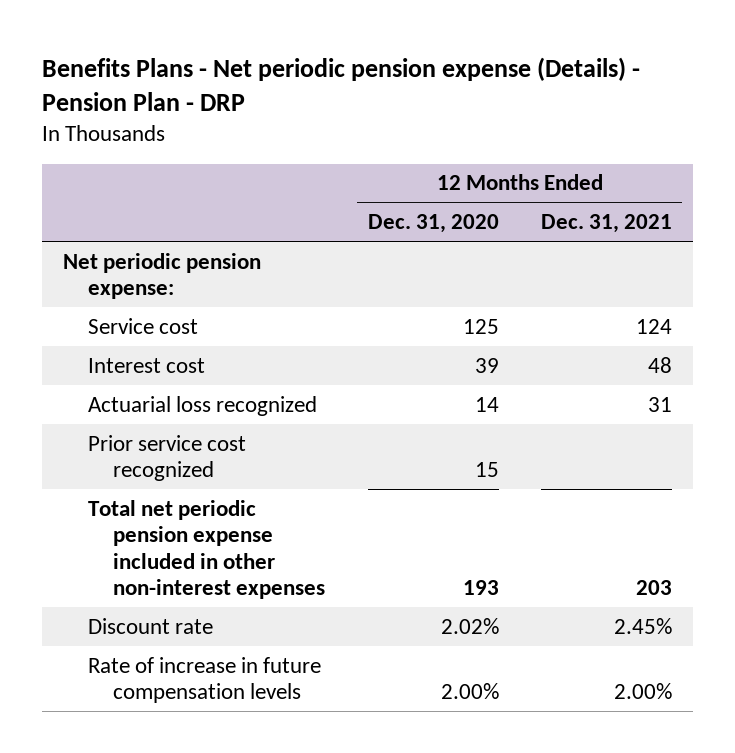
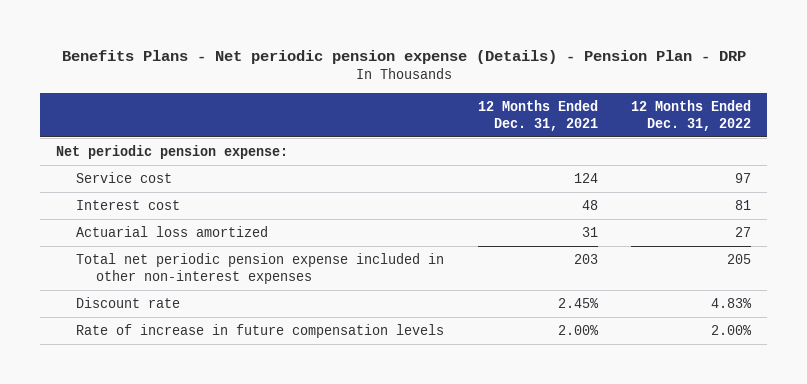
[367,214,499,234] Dec. 31, 2020 -> none
none -> [630,100,751,131] 12 Months Ended Dec. 31, 2022
[88,434,247,482] Prior service cost recognized -> none
[88,395,318,416] Actuarial loss recognized -> [76,225,269,237] Actuarial loss amortized

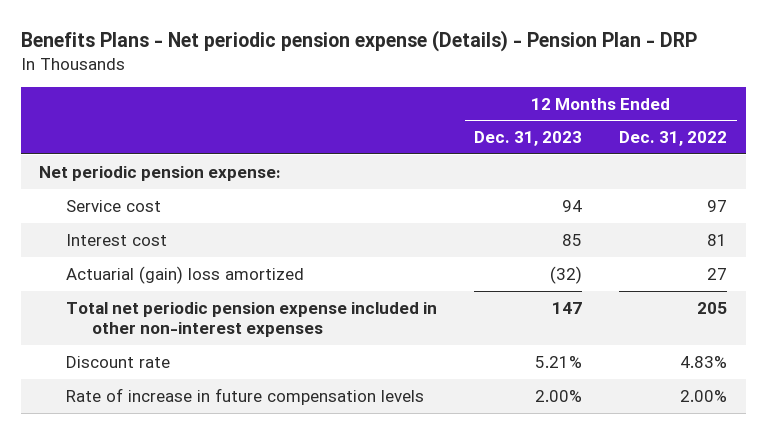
[477,100,598,131] 12 Months Ended Dec. 31, 2021 -> none
none -> [474,131,583,147] Dec. 31, 2023
[76,225,269,237] Actuarial loss amortized -> [65,265,304,284] Actuarial (gain) loss amortized

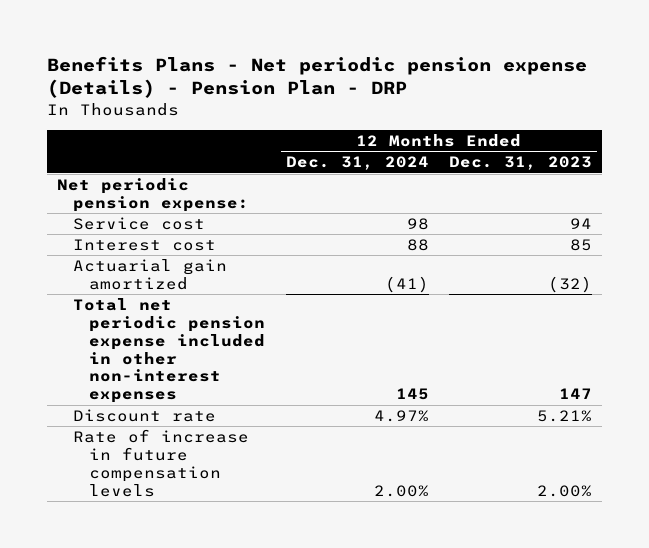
[619,131,728,147] Dec. 31, 2022 -> none
none -> [285,156,429,171] Dec. 31, 2024
[65,265,304,284] Actuarial (gain) loss amortized -> [73,259,228,290] Actuarial gain amortized

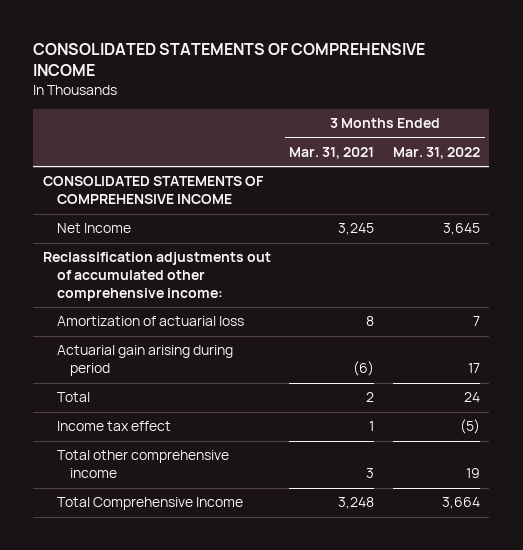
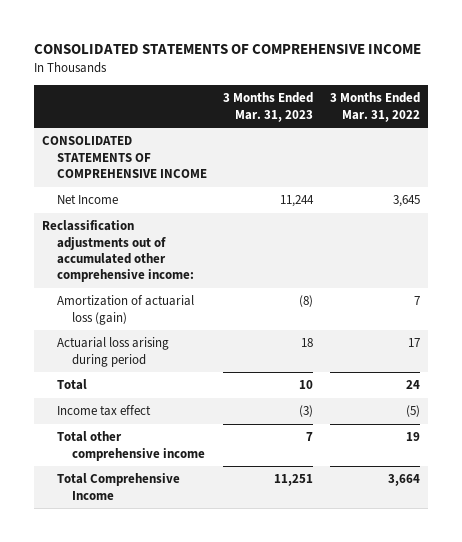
[289,146,375,159] Mar. 31, 2021 -> none
none -> [223,92,314,122] 3 Months Ended Mar. 31, 2023
[56,316,244,327] Amortization of actuarial loss -> [56,295,194,325] Amortization of actuarial loss (gain)
[56,345,233,377] Actuarial gain arising during period -> [56,337,169,367] Actuarial loss arising during period

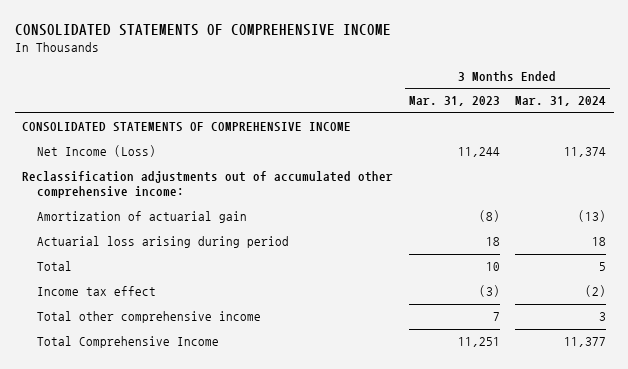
[329,92,420,122] 3 Months Ended Mar. 31, 2022 -> none
none -> [515,96,607,107] Mar. 31, 2024
[56,194,118,205] Net Income -> [37,145,157,158] Net Income (Loss)
[56,295,194,325] Amortization of actuarial loss (gain) -> [37,211,248,224] Amortization of actuarial gain

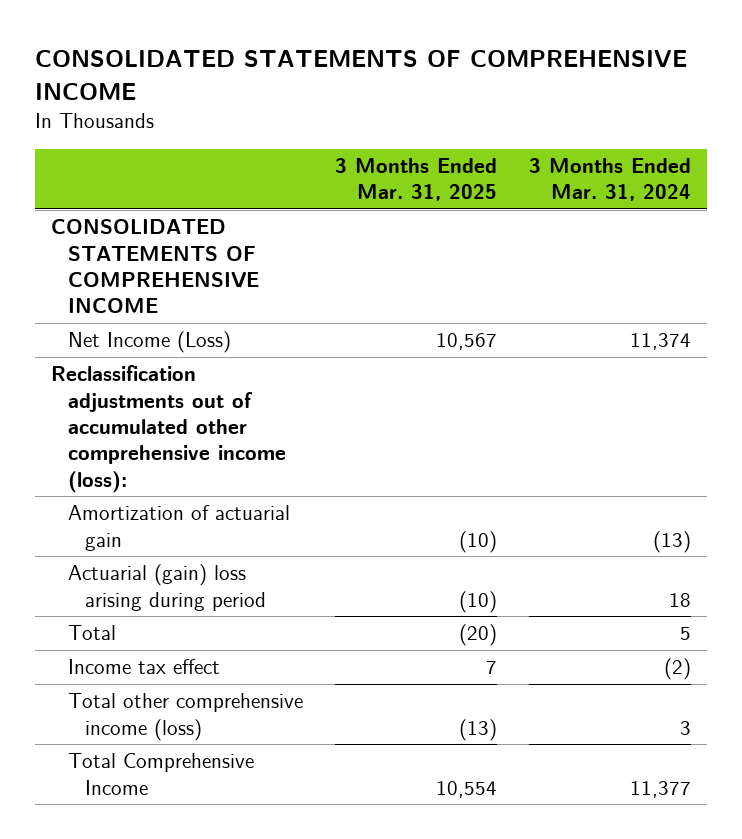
[408,96,500,107] Mar. 31, 2023 -> none
none -> [334,157,497,202] 3 Months Ended Mar. 31, 2025
[22,171,394,199] Reclassification adjustments out of accumulated other comprehensive income: -> [50,365,286,493] Reclassification adjustments out of accumulated other comprehensive income (loss):
[37,236,290,249] Actuarial loss arising during period -> [67,564,266,611] Actuarial (gain) loss arising during period
[37,311,262,324] Total other comprehensive income -> [67,693,303,741] Total other comprehensive income (loss)

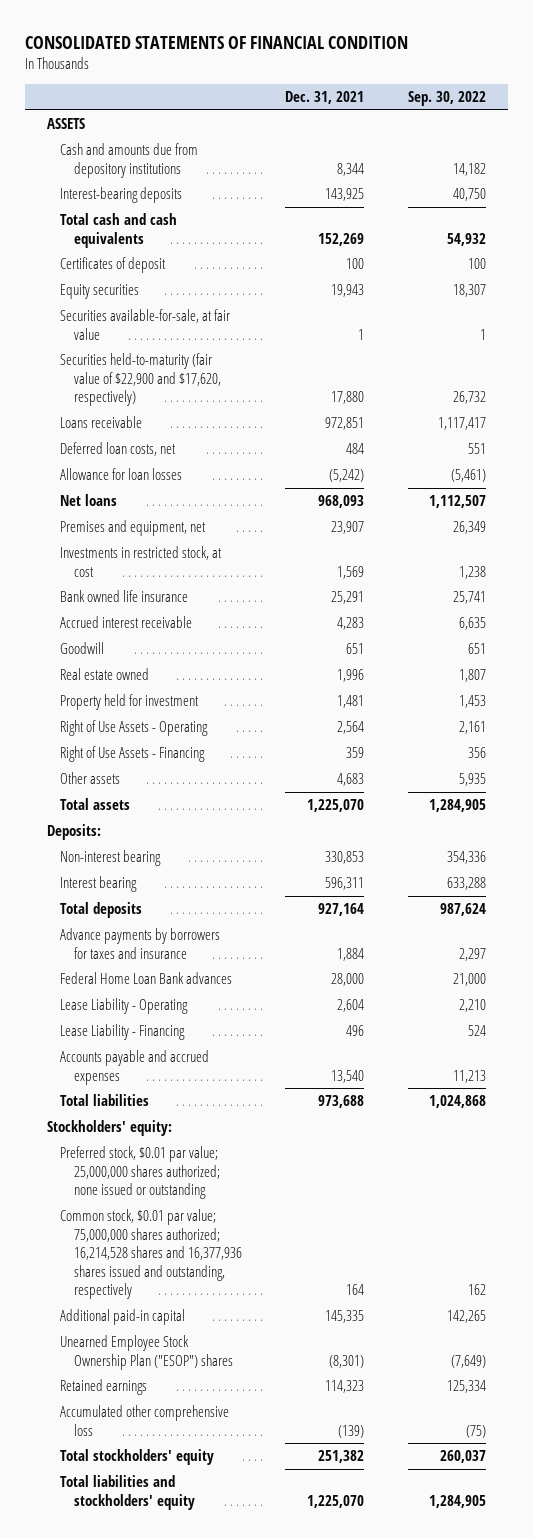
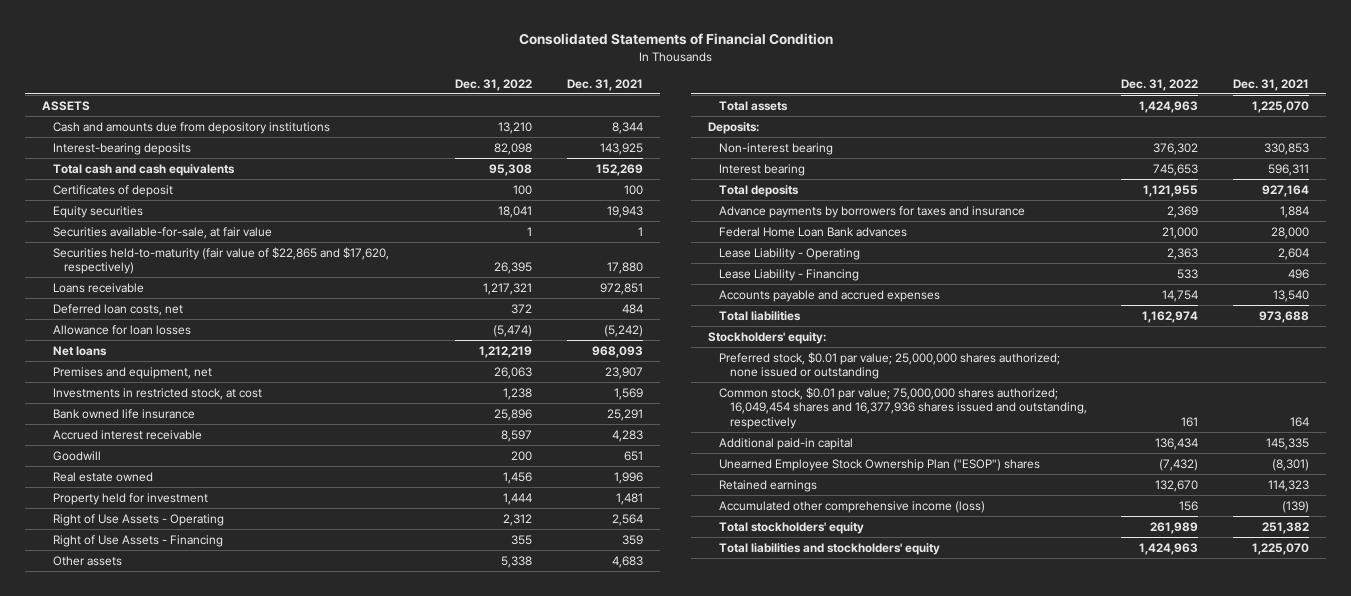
[25,35,409,49] CONSOLIDATED STATEMENTS OF FINANCIAL CONDITION -> [518,33,833,46] Consolidated Statements of Financial Condition
[407,91,486,107] Sep. 30, 2022 -> none
none -> [455,78,533,91] Dec. 31, 2022
[60,353,221,407] Securities held-to-maturity (fair value of $22,900 and $17,620, respectively) -> [53,246,390,275] Securities held-to-maturity (fair value of $22,865 and $17,620, respectively)
[60,1209,242,1300] Common stock, $0.01 par value; 75,000,000 shares authorized; 16,214,528 shares and 16,377,936 shares issued and outstanding, respectively -> [718,386,1087,429] Common stock, $0.01 par value; 75,000,000 shares authorized; 16,049,454 shares and 16,377,936 shares issued and outstanding, respectively
[60,1405,230,1436] Accumulated other comprehensive loss -> [718,500,985,513] Accumulated other comprehensive income (loss)

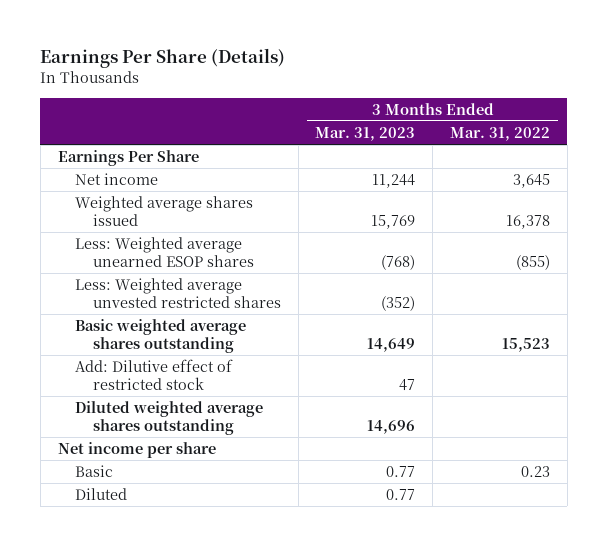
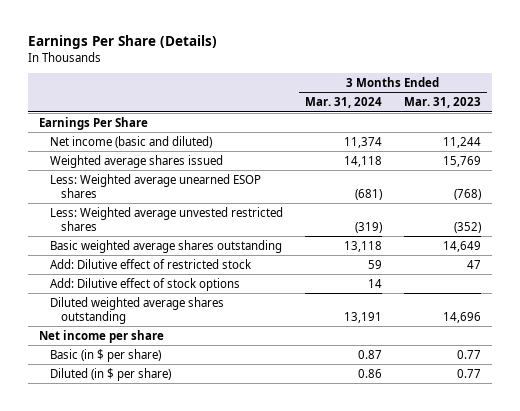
[449,126,550,141] Mar. 31, 2022 -> none
none -> [304,97,382,109] Mar. 31, 2024
[75,173,159,186] Net income -> [49,135,212,148] Net income (basic and diluted)
none -> [49,277,240,291] Add: Dilutive effect of stock options
[75,465,114,478] Basic -> [49,348,161,362] Basic (in $ per share)
[75,488,128,501] Diluted -> [49,367,171,381] Diluted (in $ per share)

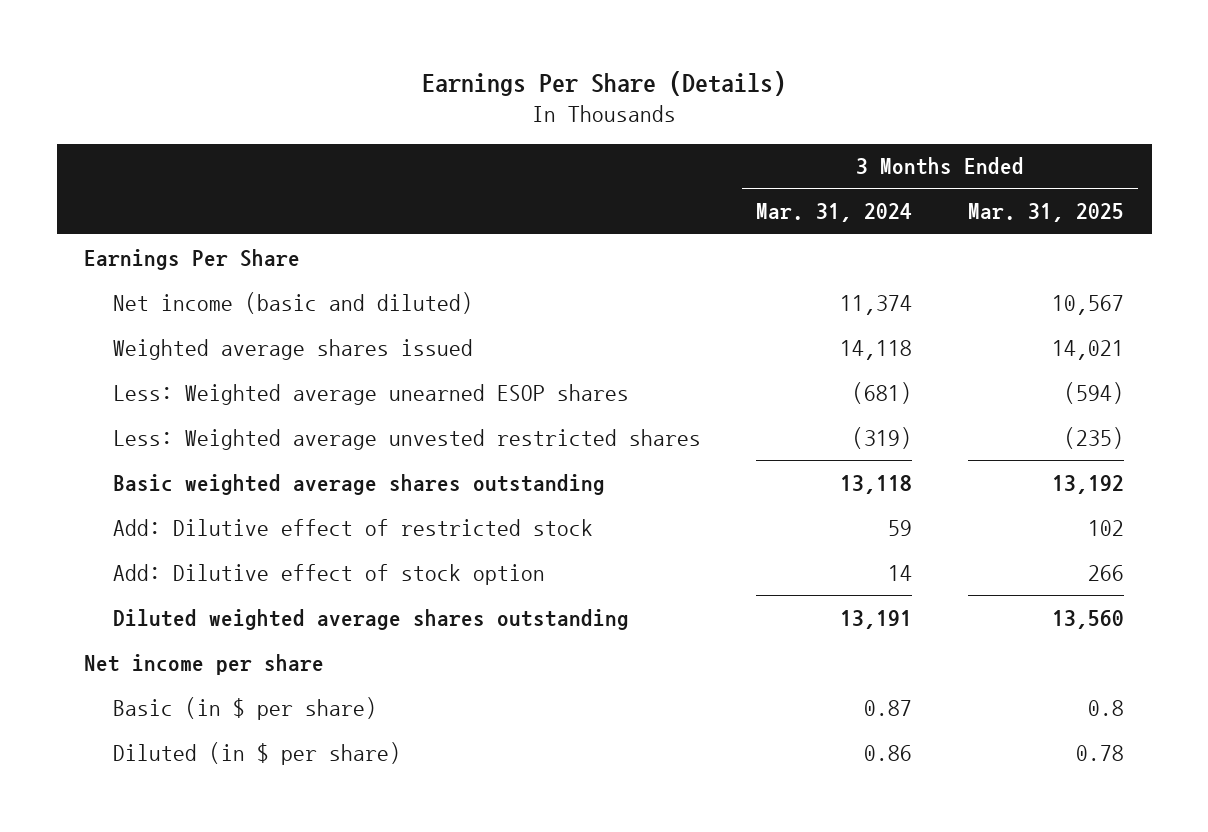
[404,97,482,109] Mar. 31, 2023 -> none
none -> [967,203,1124,223] Mar. 31, 2025
[49,277,240,291] Add: Dilutive effect of stock options -> [112,563,545,585] Add: Dilutive effect of stock option

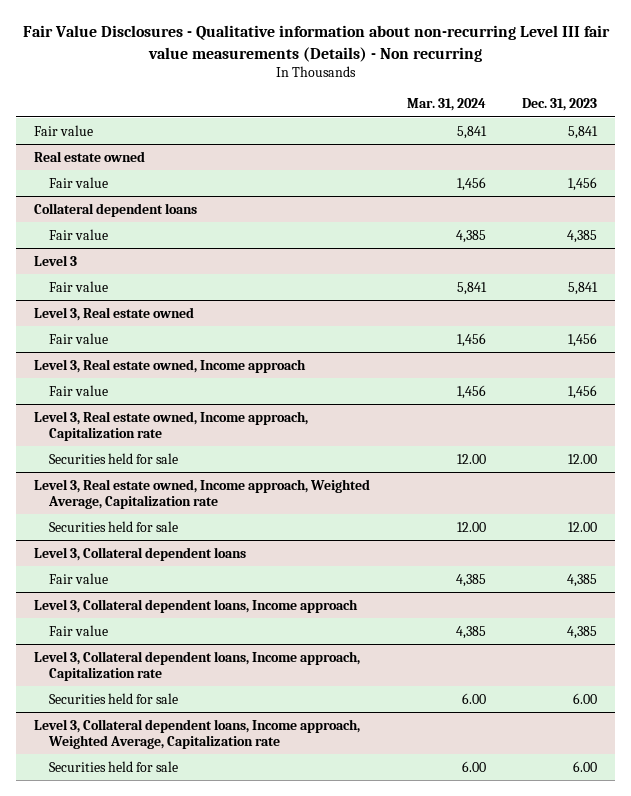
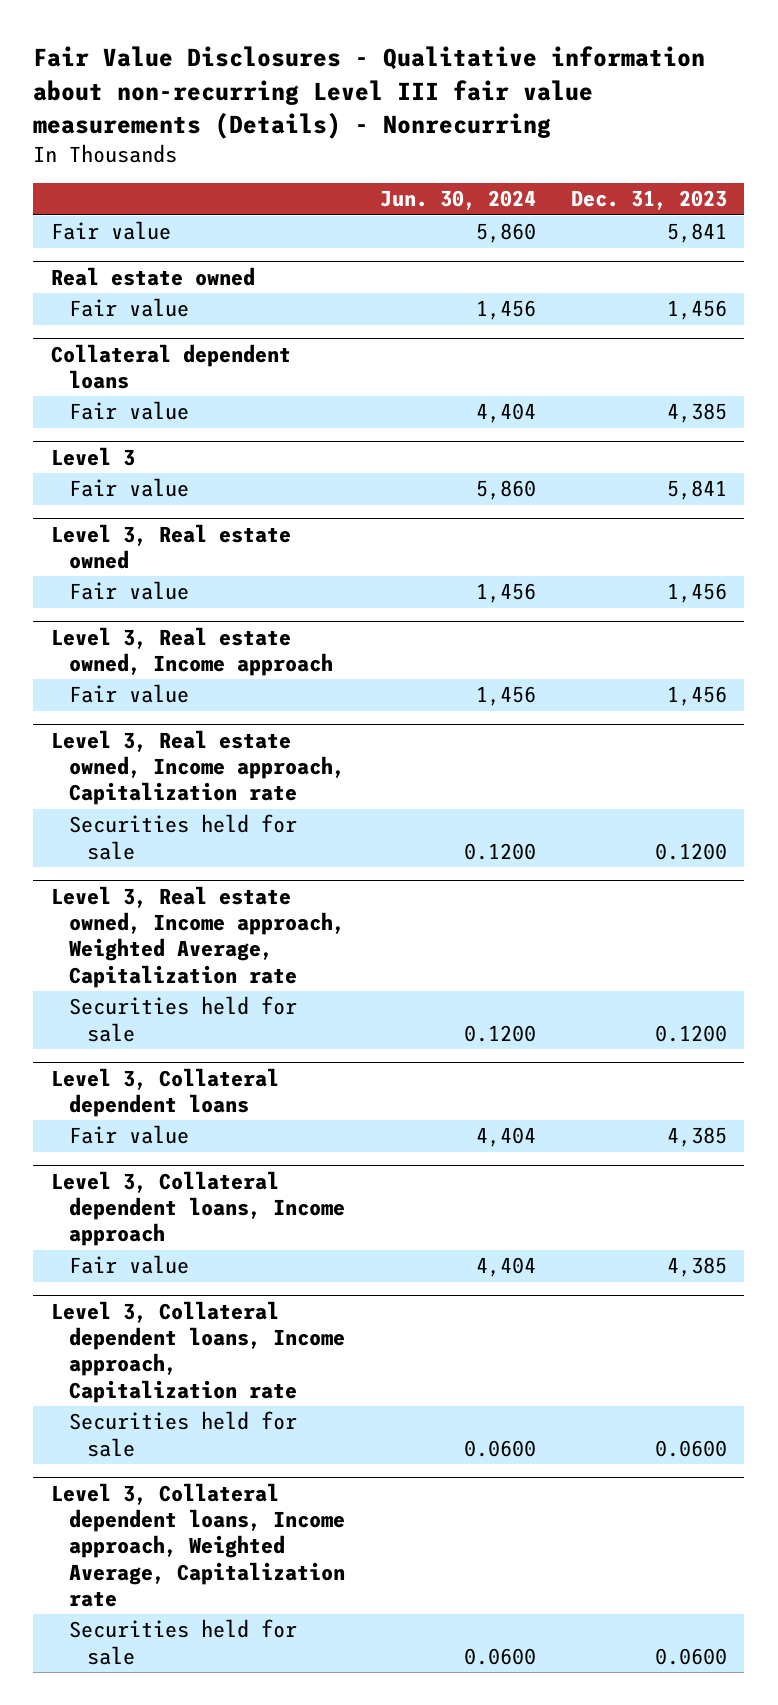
[22,25,610,62] Fair Value Disclosures - Qualitative information about non-recurring Level III fair value measurements (Details) - Non recurring -> [33,46,706,139] Fair Value Disclosures - Qualitative information about non-recurring Level III fair value measurements (Details) - Nonrecurring
[406,98,486,112] Mar. 31, 2024 -> none
none -> [379,190,536,211] Jun. 30, 2024
[568,453,598,464] 12.00 -> [654,842,727,860] 0.1200
[568,521,598,532] 12.00 -> [654,1024,727,1042] 0.1200
[573,692,598,704] 6.00 -> [654,1439,727,1457] 0.0600
[573,760,598,772] 6.00 -> [654,1647,727,1665] 0.0600

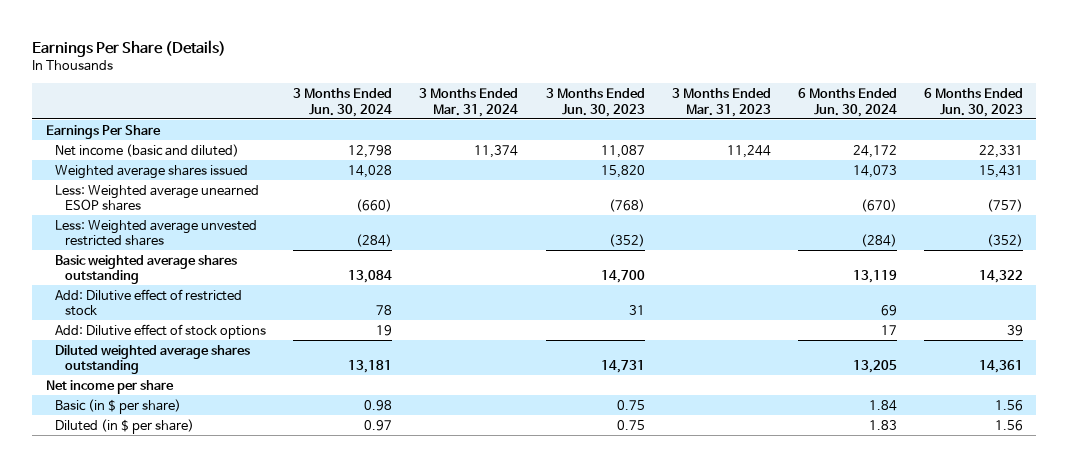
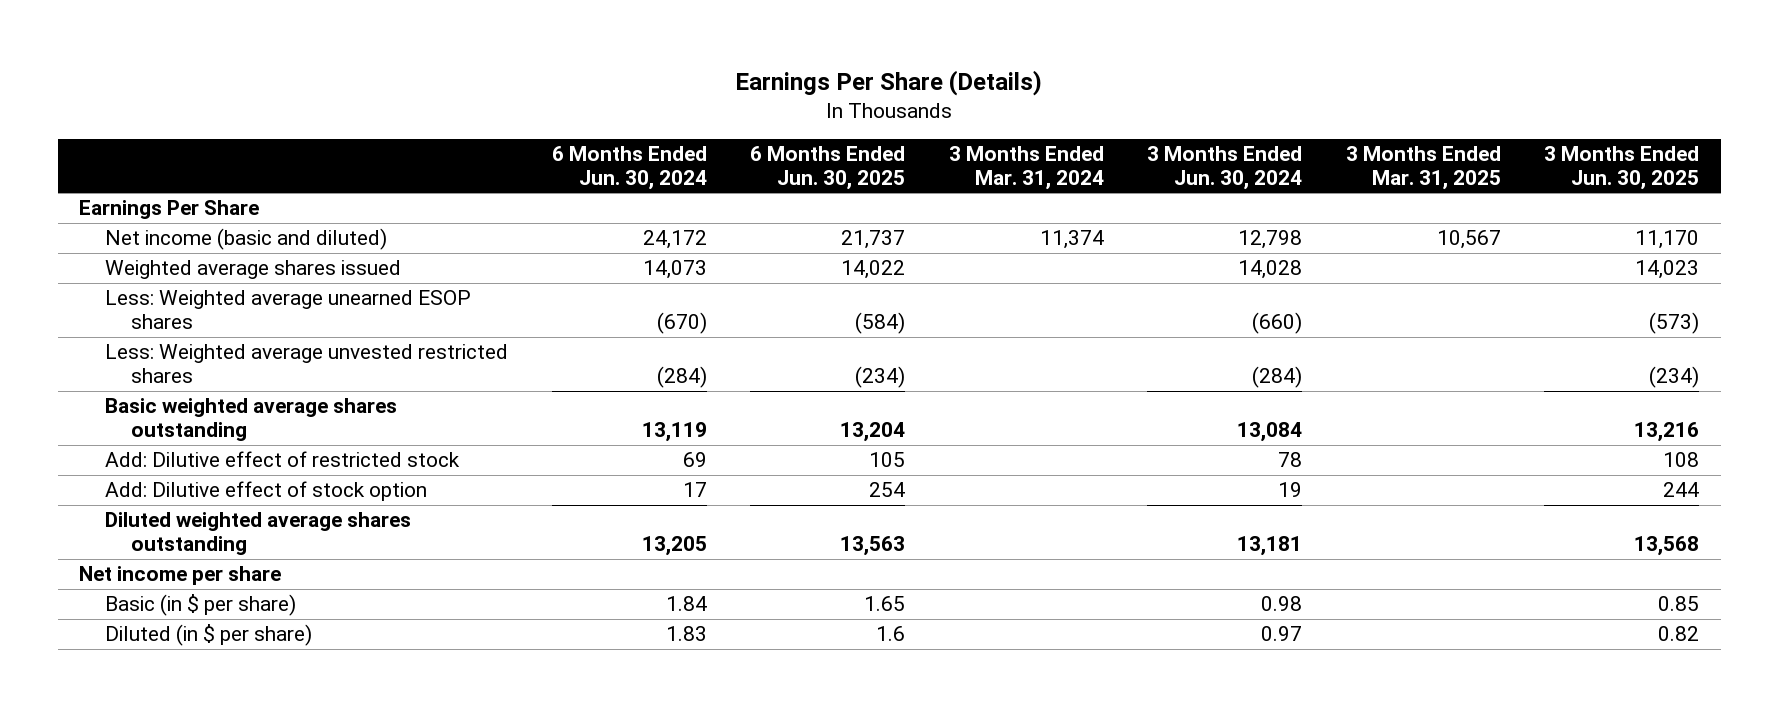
[545,88,645,117] 3 Months Ended Jun. 30, 2023 -> none
[671,88,771,117] 3 Months Ended Mar. 31, 2023 -> none
[923,88,1023,117] 6 Months Ended Jun. 30, 2023 -> none
none -> [750,145,906,190] 6 Months Ended Jun. 30, 2025
none -> [1345,145,1501,190] 3 Months Ended Mar. 31, 2025
none -> [1544,145,1700,190] 3 Months Ended Jun. 30, 2025
[55,323,267,339] Add: Dilutive effect of stock options -> [105,481,428,502] Add: Dilutive effect of stock option

